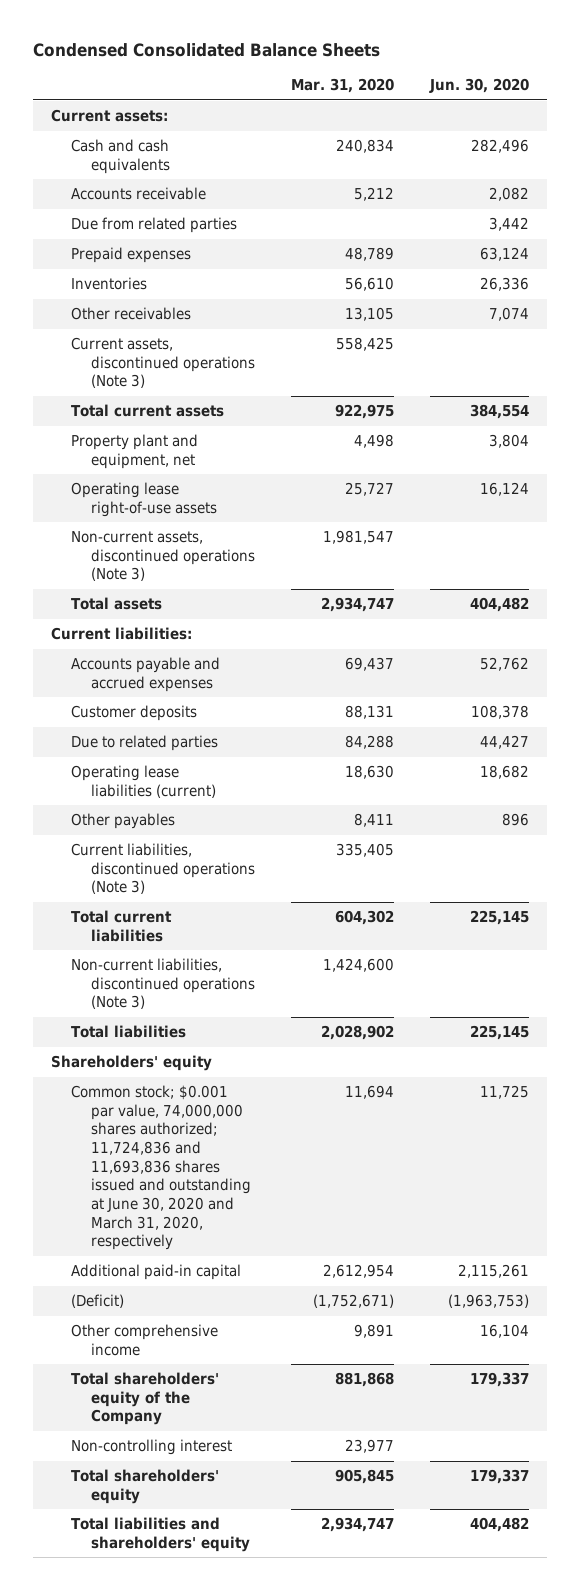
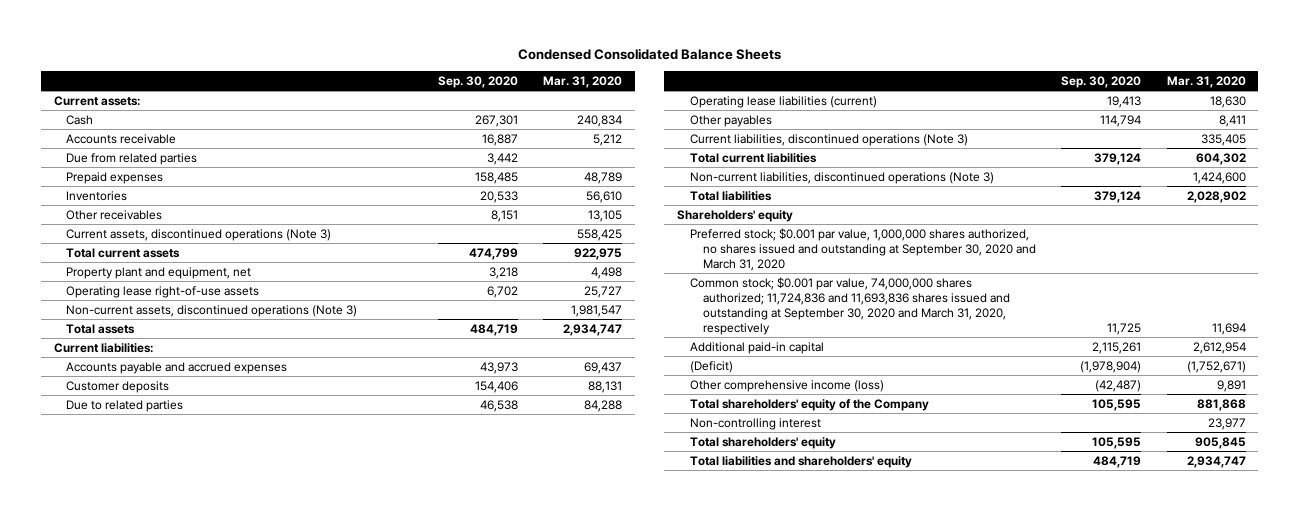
[429,78,530,94] Jun. 30, 2020 -> none
none -> [437,75,518,88] Sep. 30, 2020
[71,139,171,174] Cash and cash equivalents -> [66,114,94,125] Cash
none -> [689,227,1036,271] Preferred stock; $0.001 par value, 1,000,000 shares authorized, no shares issued and outstanding at September 30, 2020 and March 31, 2020
[71,1085,252,1251] Common stock; $0.001 par value, 74,000,000 shares authorized; 11,724,836 and 11,693,836 shares issued and outstanding at June 30, 2020 and March 31, 2020, respectively -> [689,276,1010,335] Common stock; $0.001 par value, 74,000,000 shares authorized; 11,724,836 and 11,693,836 shares issued and outstanding at September 30, 2020 and March 31, 2020, respectively
[71,1324,219,1356] Other comprehensive income -> [689,379,884,392] Other comprehensive income (loss)

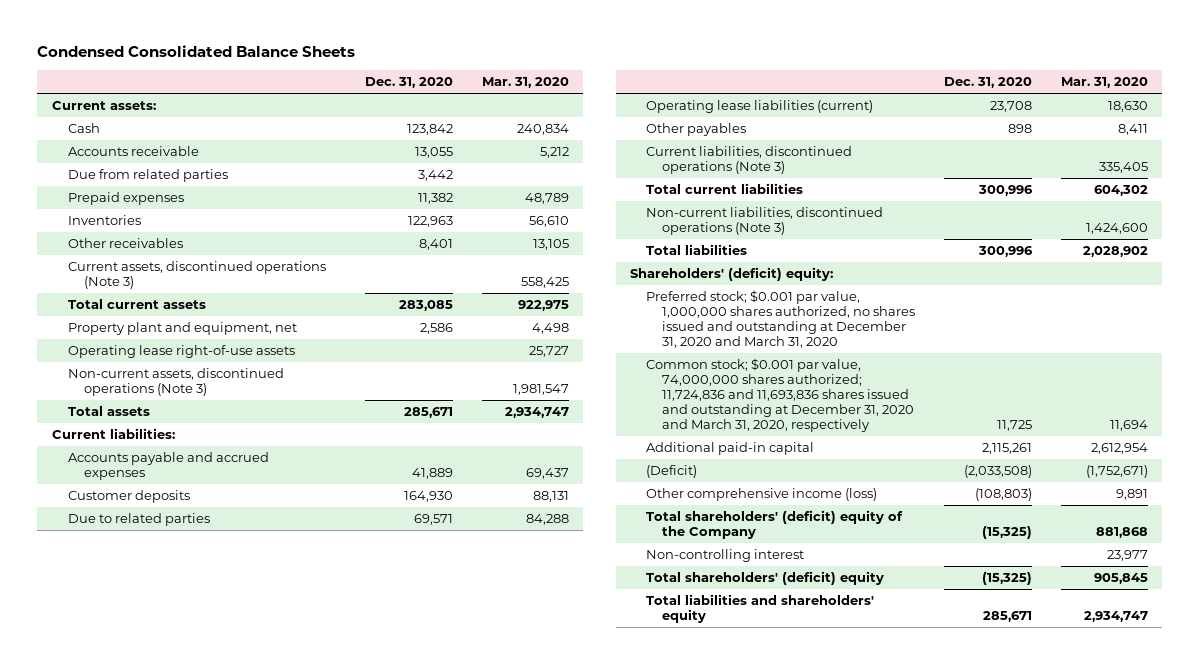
[437,75,518,88] Sep. 30, 2020 -> none
none -> [365,77,454,89] Dec. 31, 2020
[677,209,794,222] Shareholders' equity -> [630,267,834,282] Shareholders' (deficit) equity:
[689,227,1036,271] Preferred stock; $0.001 par value, 1,000,000 shares authorized, no shares issued and outstanding at September 30, 2020 and March 31, 2020 -> [646,290,916,348] Preferred stock; $0.001 par value, 1,000,000 shares authorized, no shares issued and outstanding at December 31, 2020 and March 31, 2020
[689,276,1010,335] Common stock; $0.001 par value, 74,000,000 shares authorized; 11,724,836 and 11,693,836 shares issued and outstanding at September 30, 2020 and March 31, 2020, respectively -> [646,358,915,432] Common stock; $0.001 par value, 74,000,000 shares authorized; 11,724,836 and 11,693,836 shares issued and outstanding at December 31, 2020 and March 31, 2020, respectively
[689,398,929,411] Total shareholders' equity of the Company -> [646,510,904,539] Total shareholders' (deficit) equity of the Company
[689,436,836,449] Total shareholders' equity -> [646,571,885,586] Total shareholders' (deficit) equity

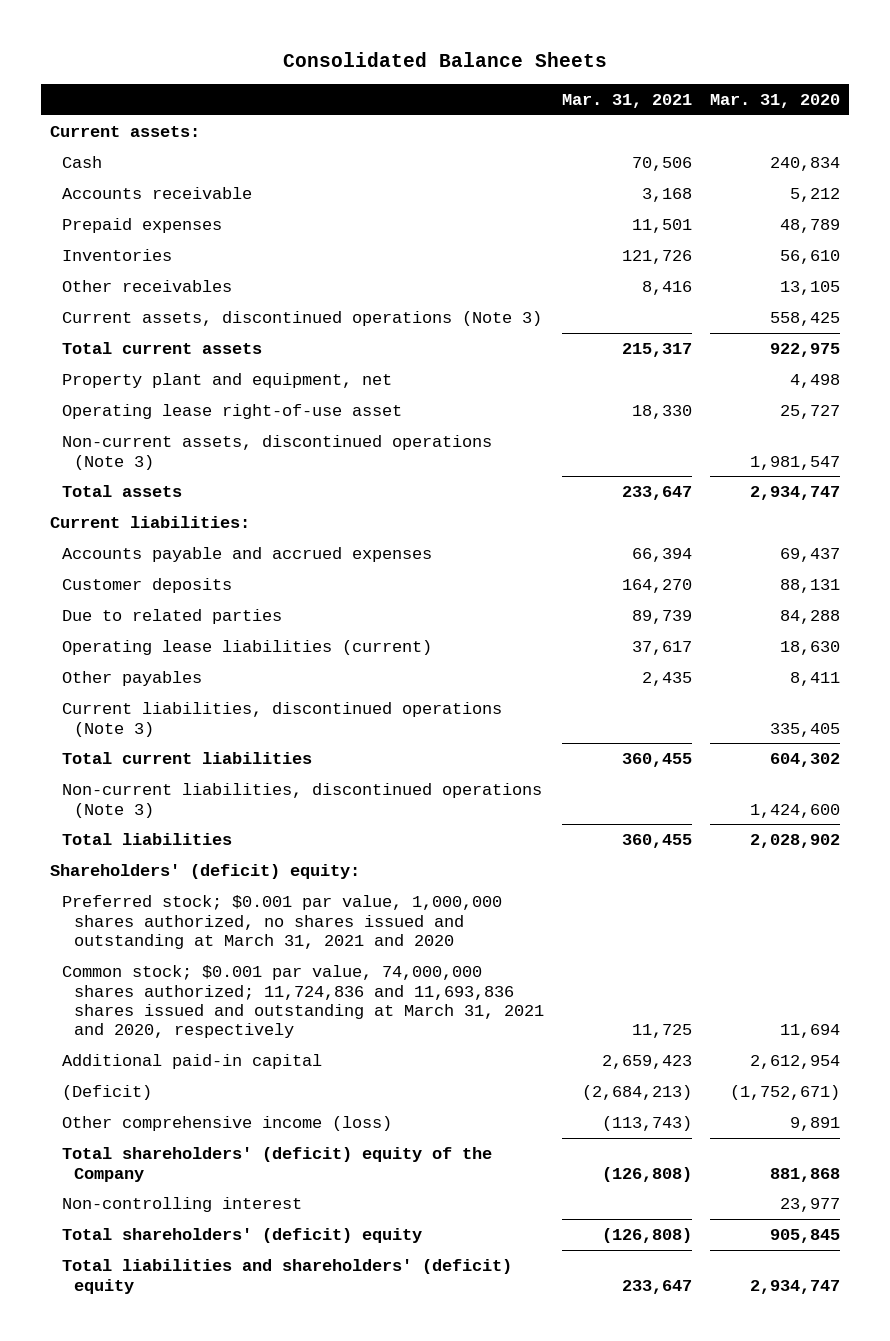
[37,45,356,58] Condensed Consolidated Balance Sheets -> [282,51,607,67] Consolidated Balance Sheets
[365,77,454,89] Dec. 31, 2020 -> none
none -> [561,93,692,108] Mar. 31, 2021
[67,169,228,183] Due from related parties -> none
[67,345,295,359] Operating lease right-of-use assets -> [61,404,402,420] Operating lease right-of-use asset
[646,290,916,348] Preferred stock; $0.001 par value, 1,000,000 shares authorized, no shares issued and outstanding at December 31, 2020 and March 31, 2020 -> [61,895,502,949] Preferred stock; $0.001 par value, 1,000,000 shares authorized, no shares issued and outstanding at March 31, 2021 and 2020
[646,358,915,432] Common stock; $0.001 par value, 74,000,000 shares authorized; 11,724,836 and 11,693,836 shares issued and outstanding at December 31, 2020 and March 31, 2020, respectively -> [61,965,544,1039] Common stock; $0.001 par value, 74,000,000 shares authorized; 11,724,836 and 11,693,836 shares issued and outstanding at March 31, 2021 and 2020, respectively
[646,594,875,623] Total liabilities and shareholders' equity -> [61,1259,512,1294] Total liabilities and shareholders' (deficit) equity

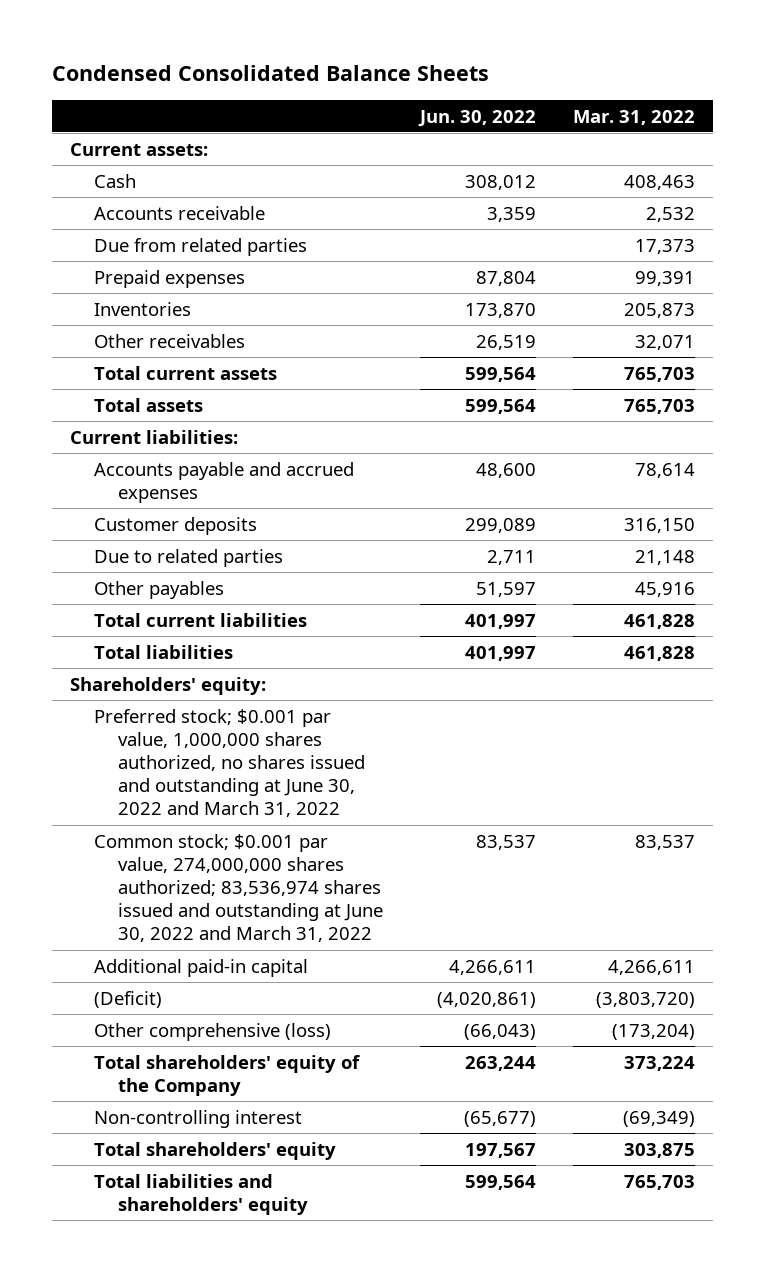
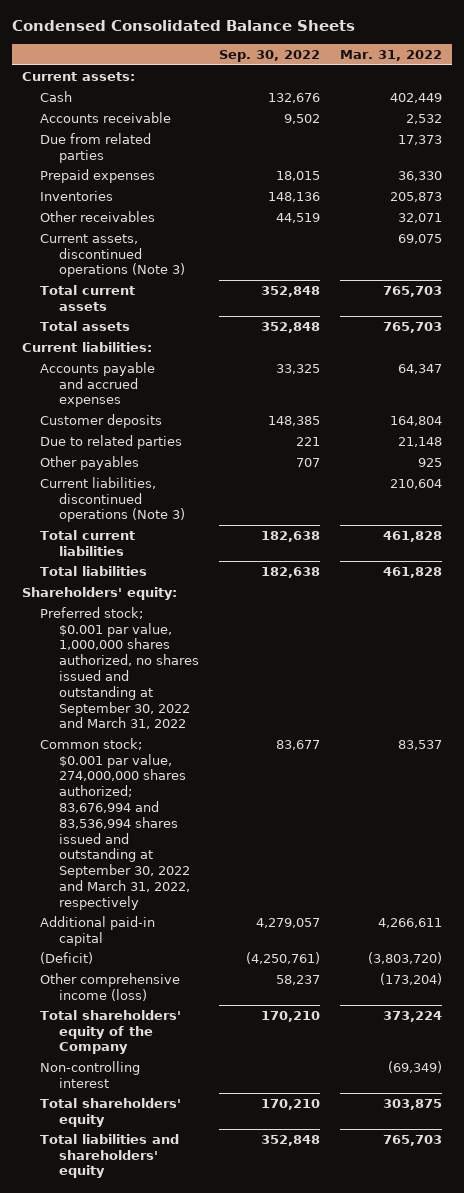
[417,109,536,127] Jun. 30, 2022 -> none
none -> [218,49,320,62] Sep. 30, 2022
[623,174,695,190] 408,463 -> [390,92,443,103] 402,449
[634,270,695,286] 99,391 -> [398,170,443,181] 36,330
none -> [40,233,185,278] Current assets, discontinued operations (Note 3)
[634,462,695,478] 78,614 -> [398,363,443,374] 64,347
[623,517,695,533] 316,150 -> [390,415,443,426] 164,804
[634,581,695,597] 45,916 -> [418,457,443,467] 925
none -> [40,476,185,523] Current liabilities, discontinued operations (Note 3)
[94,708,365,818] Preferred stock; $0.001 par value, 1,000,000 shares authorized, no shares issued and outstanding at June 30, 2022 and March 31, 2022 -> [40,606,199,730] Preferred stock; $0.001 par value, 1,000,000 shares authorized, no shares issued and outstanding at September 30, 2022 and March 31, 2022
[94,833,383,943] Common stock; $0.001 par value, 274,000,000 shares authorized; 83,536,974 shares issued and outstanding at June 30, 2022 and March 31, 2022 -> [40,737,190,910] Common stock; $0.001 par value, 274,000,000 shares authorized; 83,676,994 and 83,536,994 shares issued and outstanding at September 30, 2022 and March 31, 2022, respectively
[94,1022,332,1041] Other comprehensive (loss) -> [40,972,181,1001] Other comprehensive income (loss)

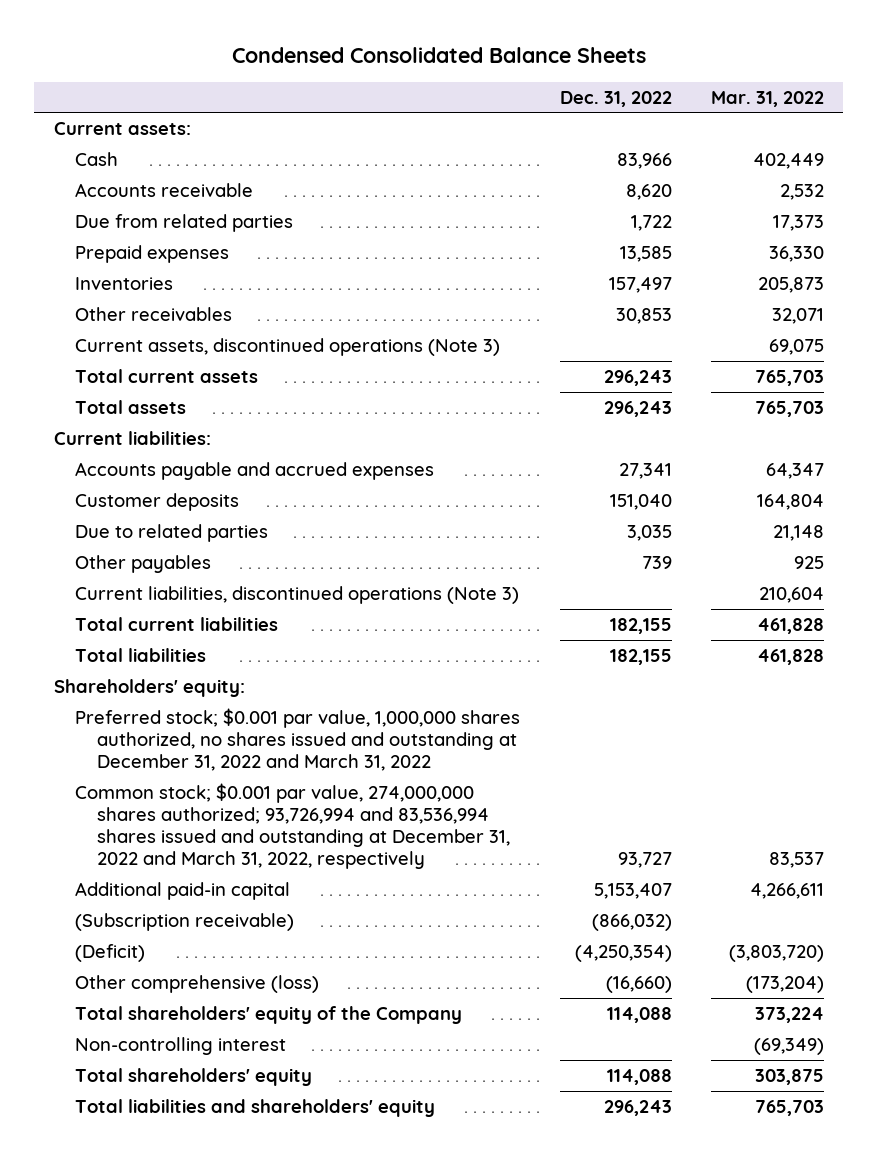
[218,49,320,62] Sep. 30, 2022 -> none
none -> [559,90,672,107] Dec. 31, 2022
[40,606,199,730] Preferred stock; $0.001 par value, 1,000,000 shares authorized, no shares issued and outstanding at September 30, 2022 and March 31, 2022 -> [75,707,521,771] Preferred stock; $0.001 par value, 1,000,000 shares authorized, no shares issued and outstanding at December 31, 2022 and March 31, 2022
[40,737,190,910] Common stock; $0.001 par value, 274,000,000 shares authorized; 83,676,994 and 83,536,994 shares issued and outstanding at September 30, 2022 and March 31, 2022, respectively -> [75,782,510,869] Common stock; $0.001 par value, 274,000,000 shares authorized; 93,726,994 and 83,536,994 shares issued and outstanding at December 31, 2022 and March 31, 2022, respectively
none -> [75,912,295,931] (Subscription receivable)
[40,972,181,1001] Other comprehensive income (loss) -> [75,974,320,993] Other comprehensive (loss)

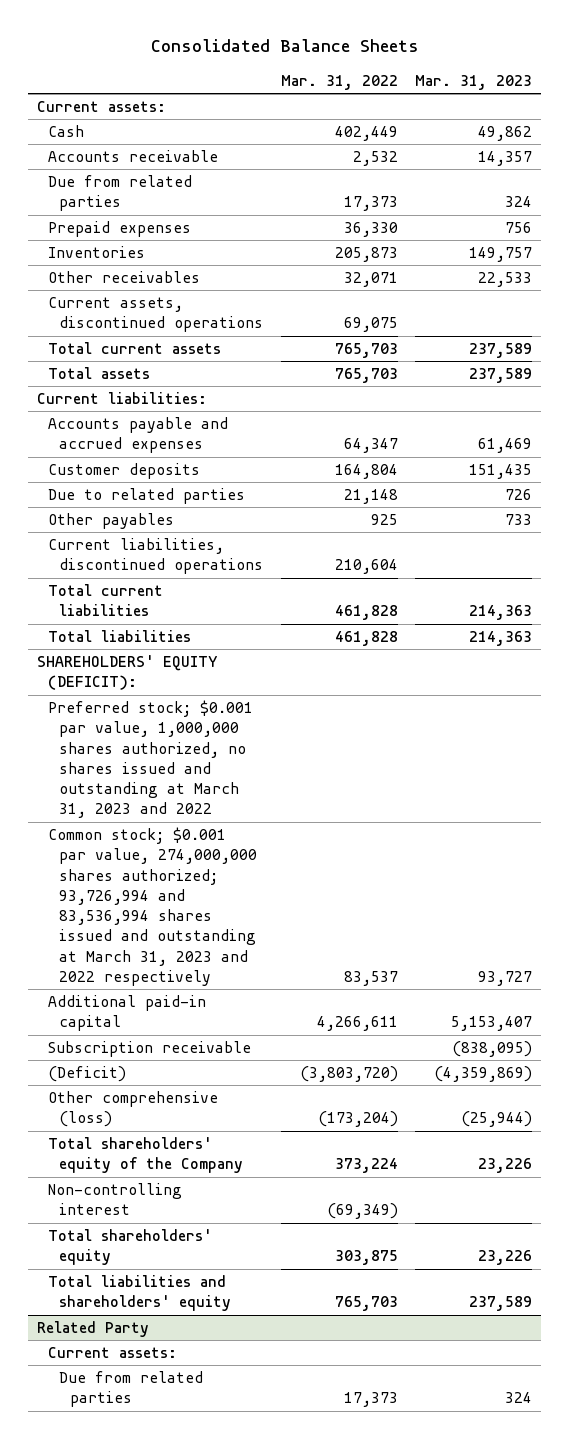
[231,47,646,64] Condensed Consolidated Balance Sheets -> [150,39,419,53] Consolidated Balance Sheets
[559,90,672,107] Dec. 31, 2022 -> none
none -> [415,75,533,91] Mar. 31, 2023
[75,337,501,356] Current assets, discontinued operations (Note 3) -> [47,297,264,333] Current assets, discontinued operations
[75,585,520,604] Current liabilities, discontinued operations (Note 3) -> [47,538,264,575] Current liabilities, discontinued operations
[54,678,246,697] Shareholders' equity: -> [36,655,218,691] SHAREHOLDERS' EQUITY (DEFICIT):
[75,707,521,771] Preferred stock; $0.001 par value, 1,000,000 shares authorized, no shares issued and outstanding at December 31, 2022 and March 31, 2022 -> [47,700,253,819] Preferred stock; $0.001 par value, 1,000,000 shares authorized, no shares issued and outstanding at March 31, 2023 and 2022
[75,782,510,869] Common stock; $0.001 par value, 274,000,000 shares authorized; 93,726,994 and 83,536,994 shares issued and outstanding at December 31, 2022 and March 31, 2022, respectively -> [47,827,258,986] Common stock; $0.001 par value, 274,000,000 shares authorized; 93,726,994 and 83,536,994 shares issued and outstanding at March 31, 2023 and 2022 respectively
[75,912,295,931] (Subscription receivable) -> [47,1041,251,1058] Subscription receivable
none -> [36,1321,149,1338] Related Party
none -> [47,1347,177,1359] Current assets:
none -> [59,1371,204,1408] Due from related parties

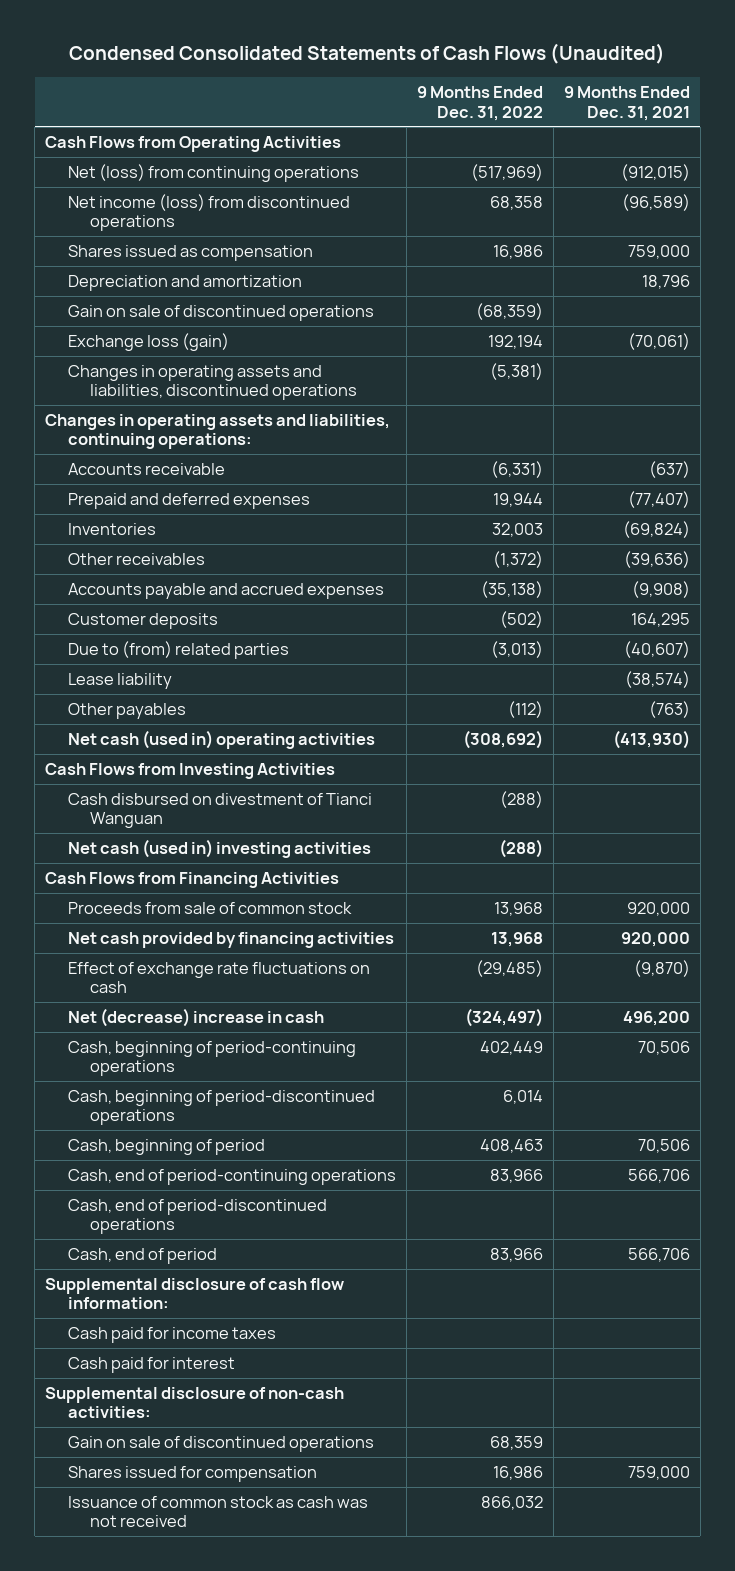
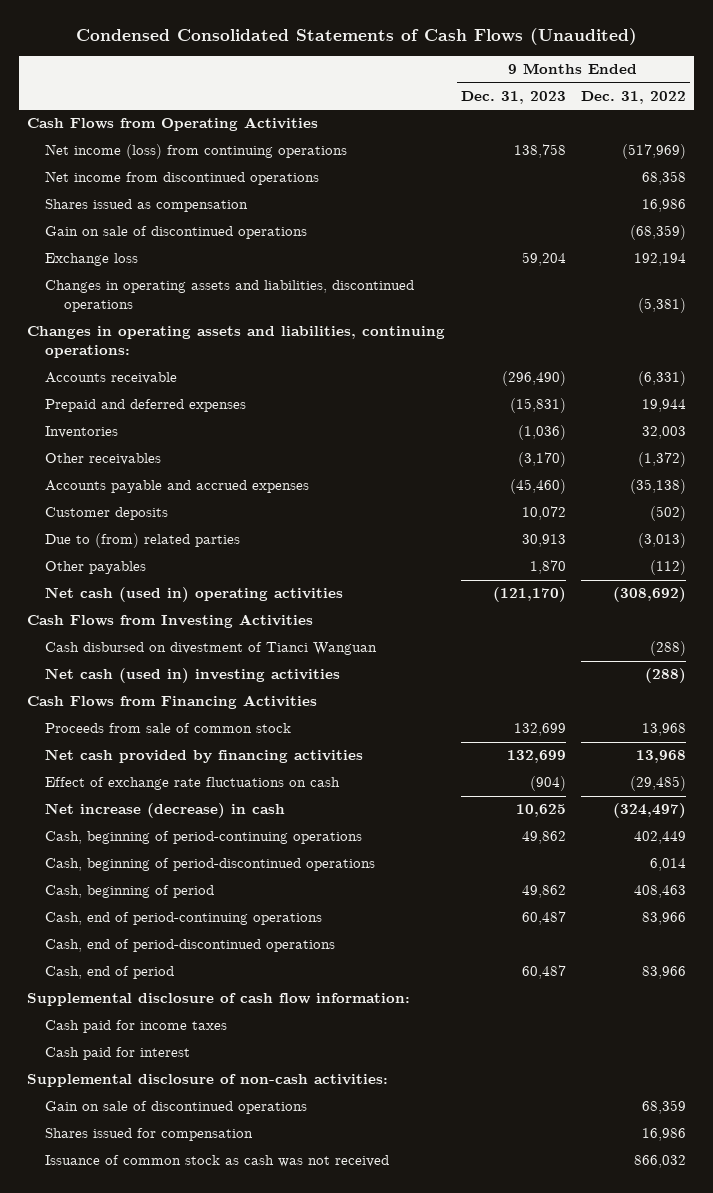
[563,86,690,121] 9 Months Ended Dec. 31, 2021 -> none
none -> [460,91,566,105] Dec. 31, 2023
[67,164,359,183] Net (loss) from continuing operations -> [45,144,348,160] Net income (loss) from continuing operations
[67,194,350,232] Net income (loss) from discontinued operations -> [45,171,320,186] Net income from discontinued operations
[67,275,302,292] Depreciation and amortization -> none
[67,333,229,352] Exchange loss (gain) -> [45,253,139,267] Exchange loss
[67,673,172,690] Lease liability -> none
[67,1008,324,1028] Net (decrease) increase in cash -> [45,803,286,819] Net increase (decrease) in cash

